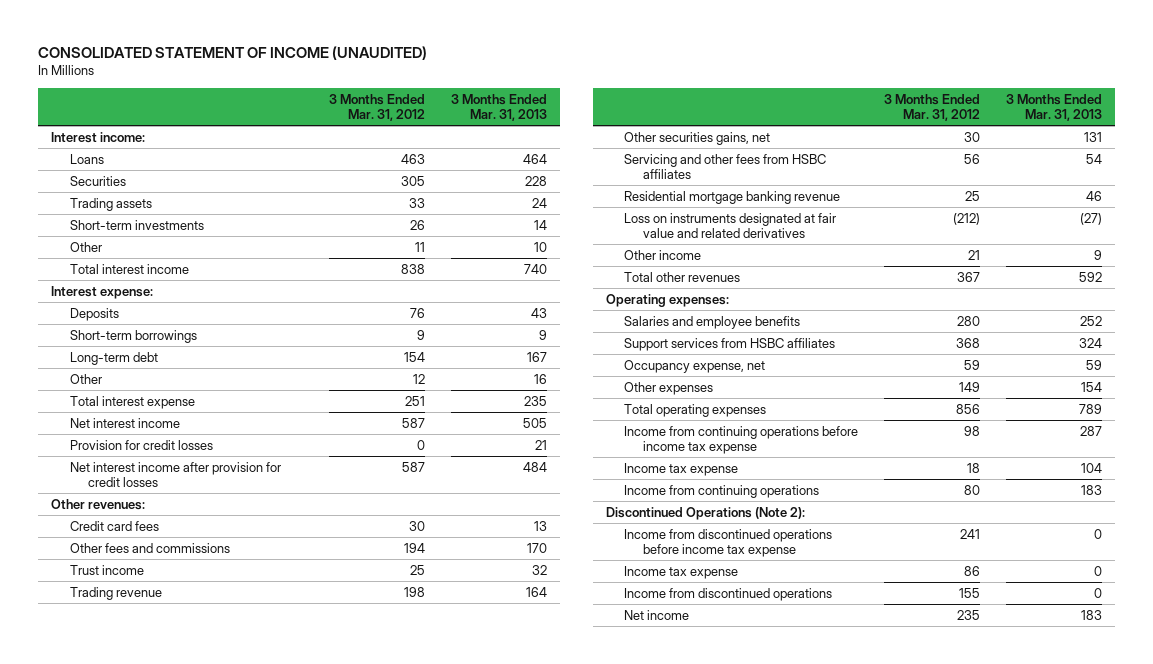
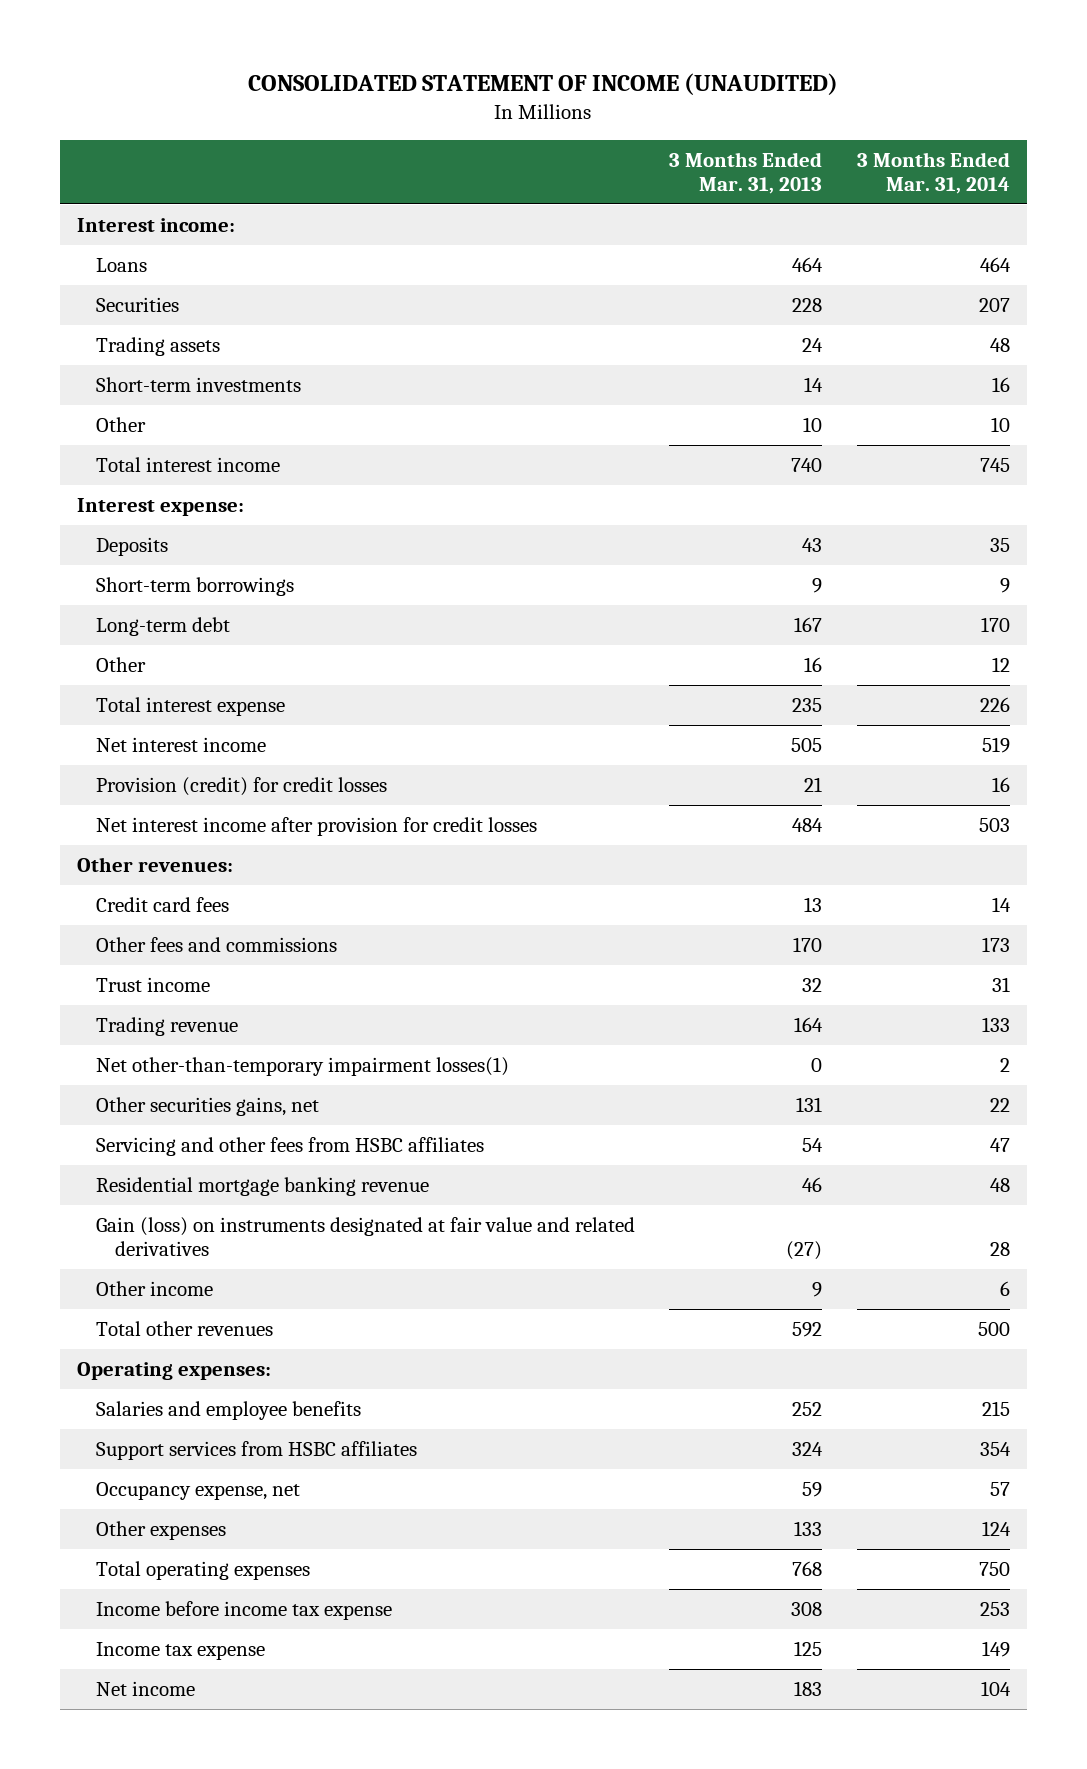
[329,93,426,122] 3 Months Ended Mar. 31, 2012 -> none
none -> [856,151,1010,194] 3 Months Ended Mar. 31, 2014
[69,439,213,450] Provision for credit losses -> [95,776,387,796] Provision (credit) for credit losses
none -> [95,1056,509,1076] Net other-than-temporary impairment losses(1)
[624,212,837,238] Loss on instruments designated at fair value and related derivatives -> [95,1216,635,1257] Gain (loss) on instruments designated at fair value and related derivatives
[624,484,820,498] Income from continuing operations -> none
[605,506,805,520] Discontinued Operations (Note 2): -> none
[624,528,833,557] Income from discontinued operations before income tax expense -> none
[624,565,739,579] Income tax expense -> none
[624,587,833,601] Income from discontinued operations -> none
[1081,381,1103,392] 154 -> [794,1520,823,1536] 133
[1079,403,1103,414] 789 -> [792,1560,823,1576] 768
[624,425,859,454] Income from continuing operations before income tax expense -> [95,1600,392,1620] Income before income tax expense
[1080,425,1103,436] 287 -> [791,1601,823,1616] 308
[1081,462,1103,473] 104 -> [794,1640,823,1656] 125

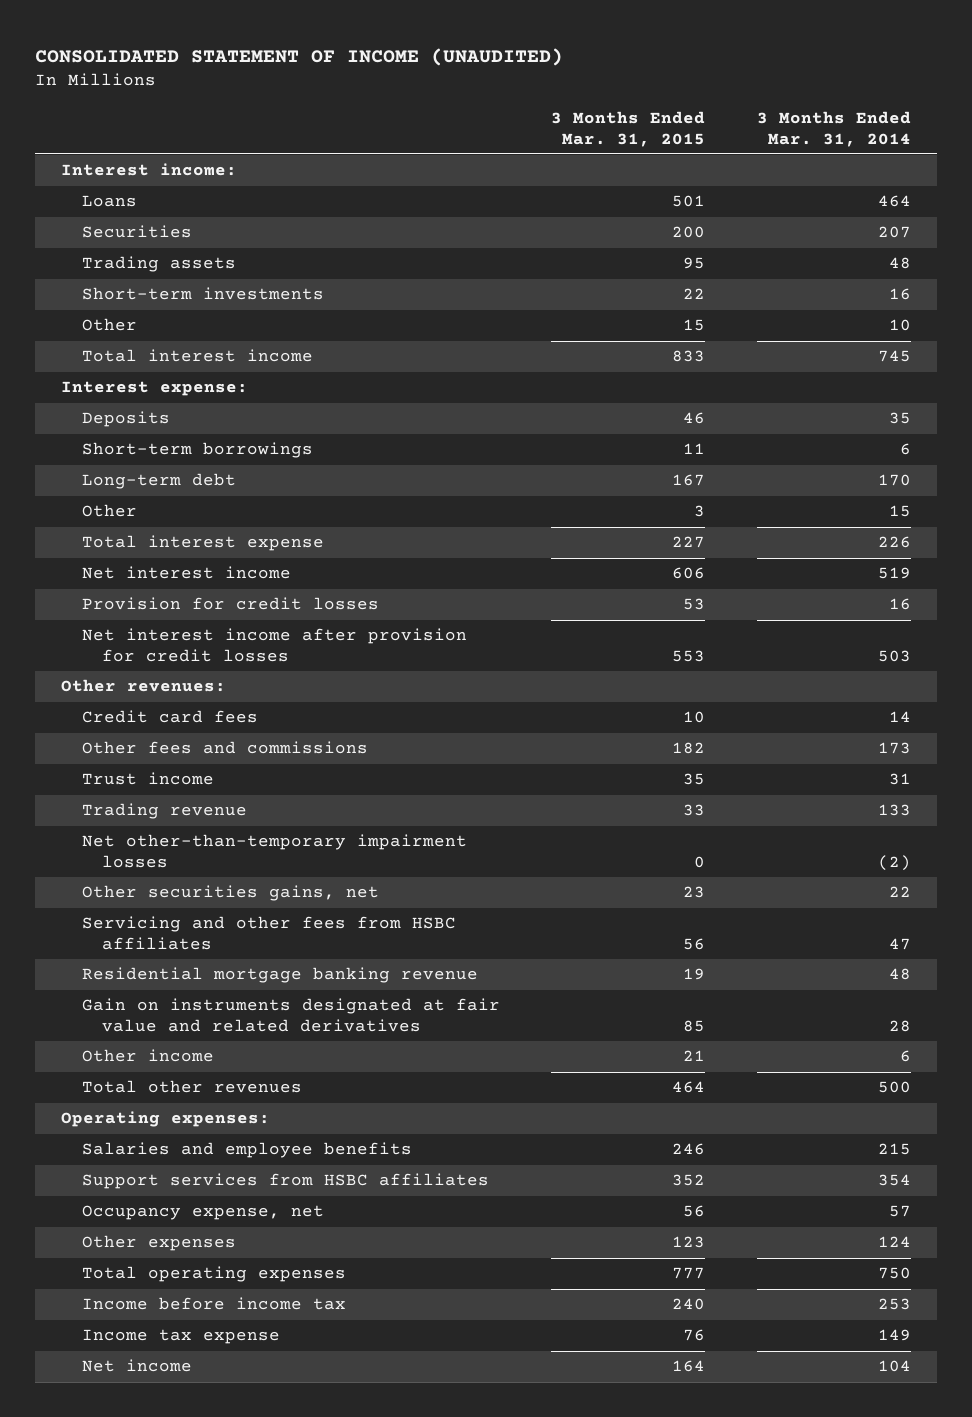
[669,151,823,194] 3 Months Ended Mar. 31, 2013 -> none
none -> [551,111,706,147] 3 Months Ended Mar. 31, 2015
[999,577,1010,593] 9 -> [900,443,912,456] 6
[991,656,1010,672] 12 -> [889,505,912,518] 15
[95,776,387,796] Provision (credit) for credit losses -> [81,597,379,611] Provision for credit losses
[95,1056,509,1076] Net other-than-temporary impairment losses(1) -> [81,834,467,868] Net other-than-temporary impairment losses
[999,1057,1010,1072] 2 -> [878,854,912,871] (2)
[95,1216,635,1257] Gain (loss) on instruments designated at fair value and related derivatives -> [81,998,500,1032] Gain on instruments designated at fair value and related derivatives
[95,1600,392,1620] Income before income tax expense -> [81,1297,346,1311] Income before income tax

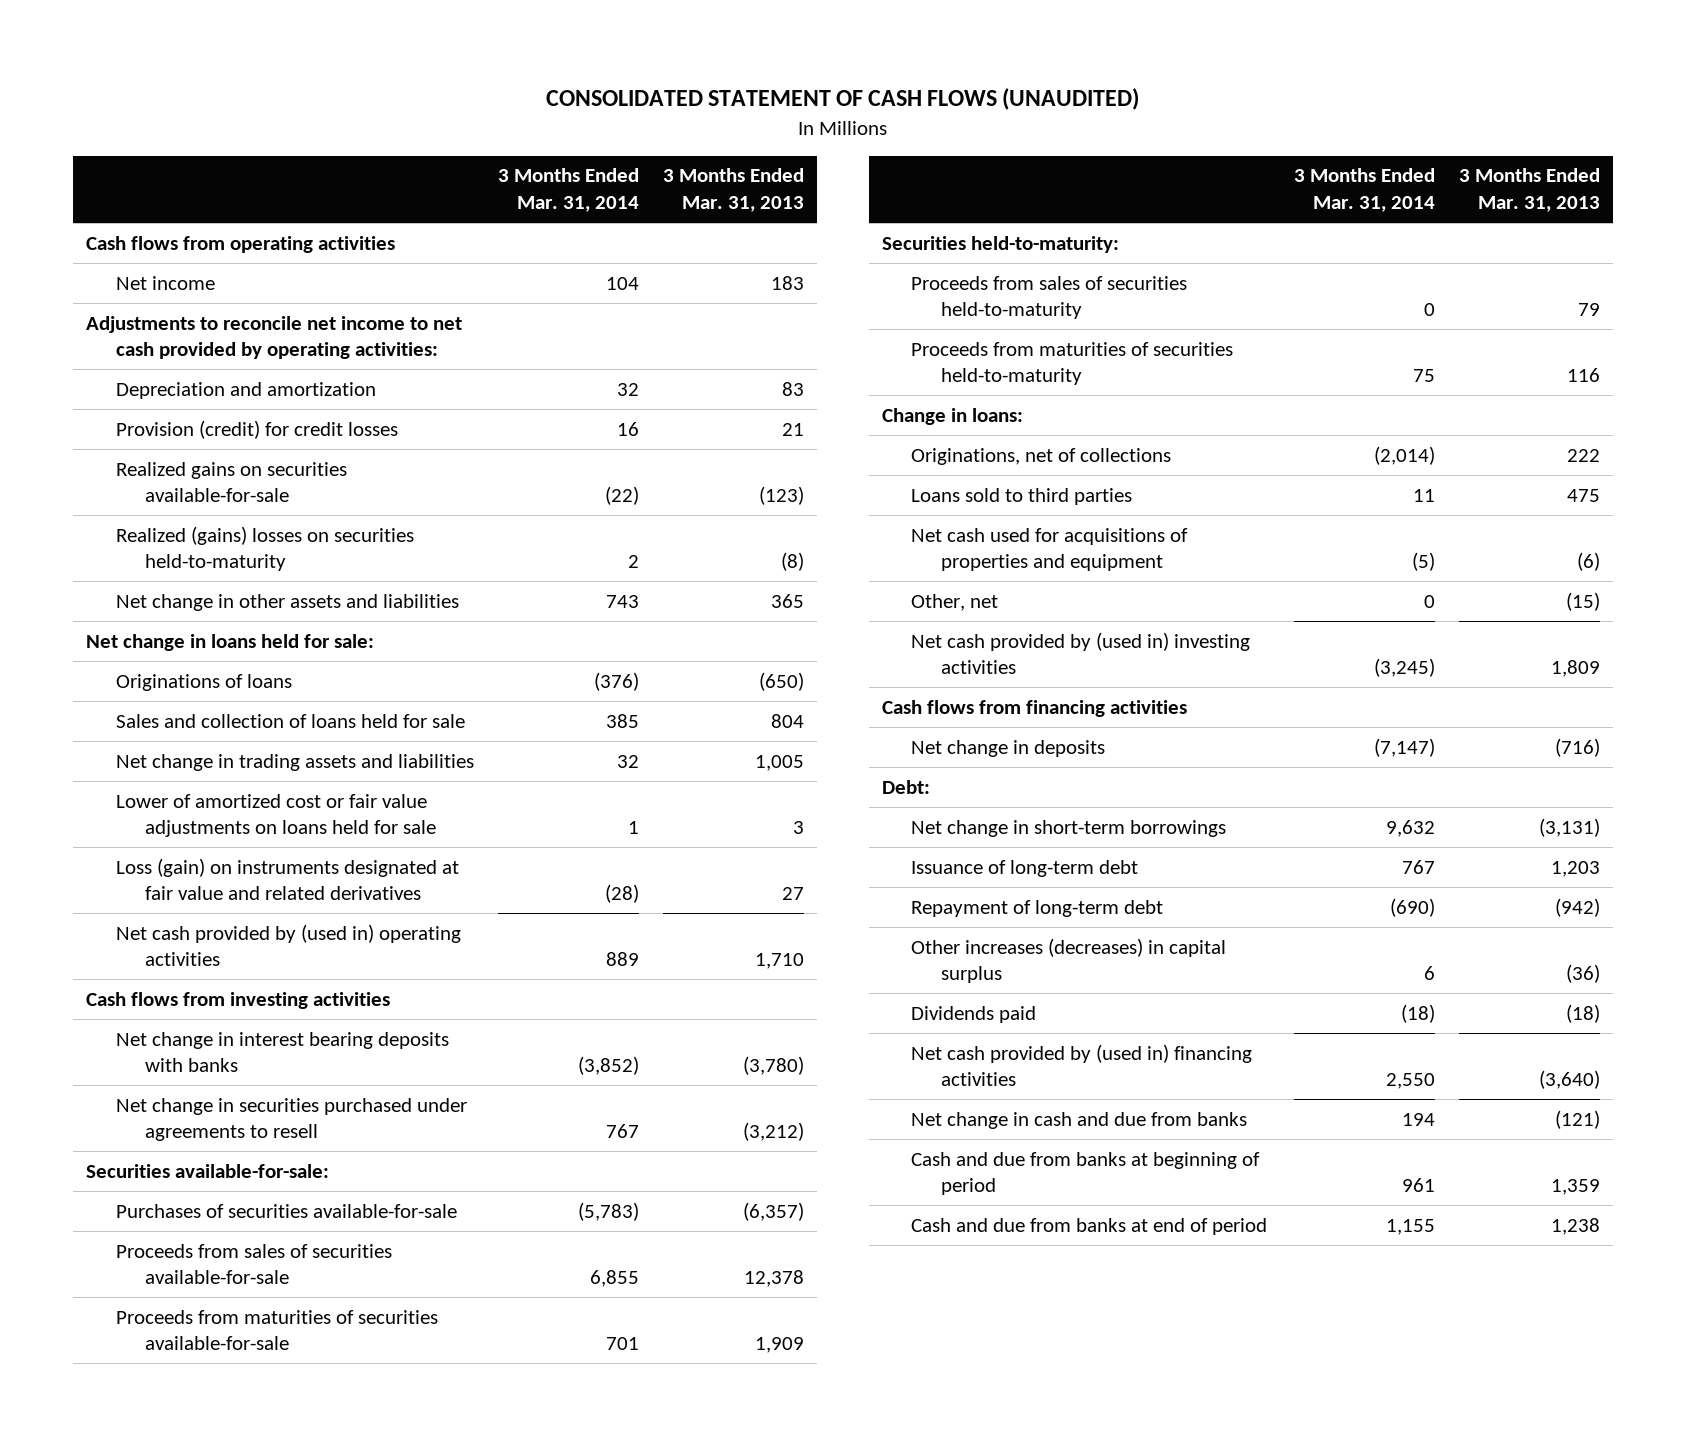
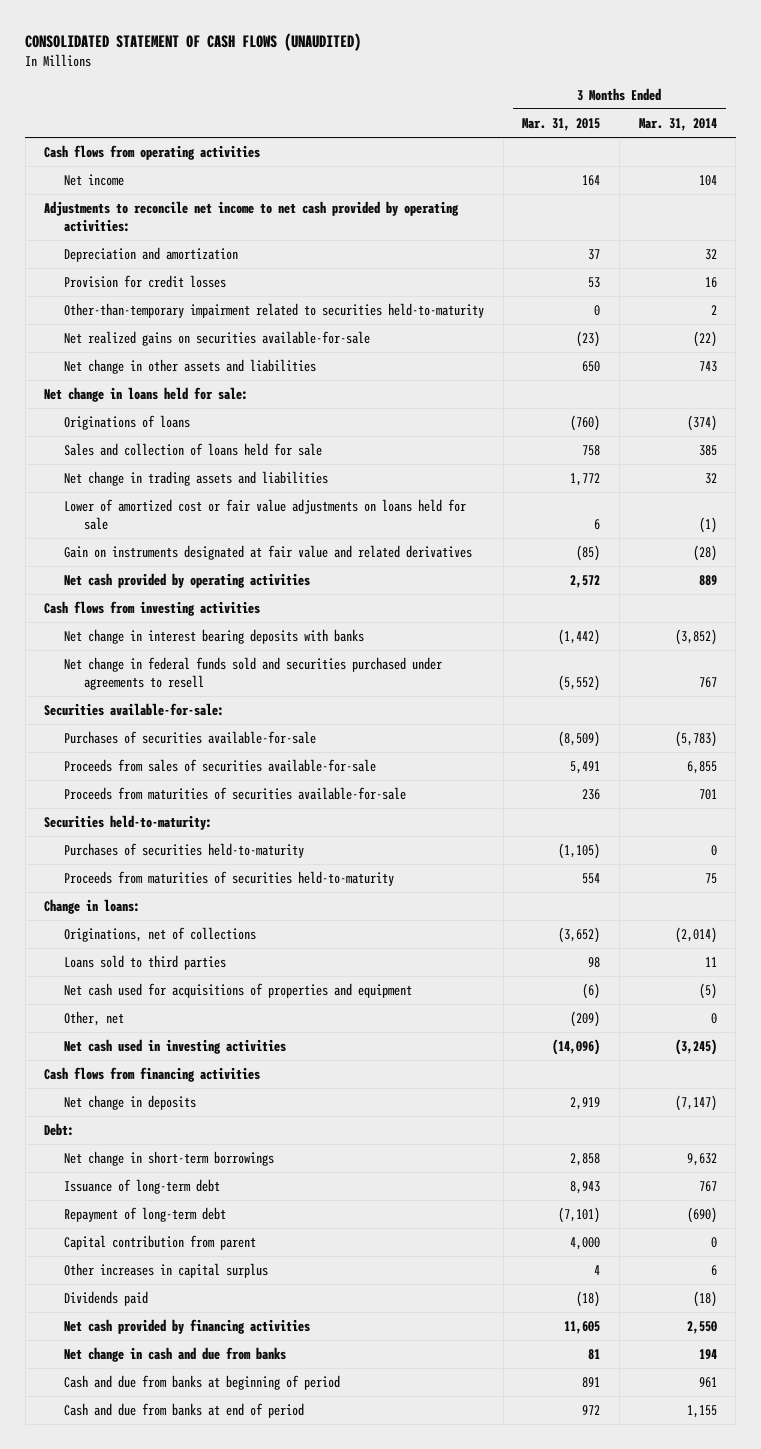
[663,168,805,213] 3 Months Ended Mar. 31, 2013 -> none
none -> [522,118,601,132] Mar. 31, 2015
[115,525,414,572] Realized (gains) losses on securities held-to-maturity -> none
[115,419,398,439] Provision (credit) for credit losses -> [63,275,226,289] Provision for credit losses
none -> [63,303,484,319] Other-than-temporary impairment related to securities held-to-maturity
[115,461,347,503] Realized gains on securities available-for-sale -> [63,331,370,347] Net realized gains on securities available-for-sale
[594,671,640,691] (376) -> [686,415,717,432] (374)
[628,821,640,835] 1 -> [698,516,717,533] (1)
[115,857,459,901] Loss (gain) on instruments designated at fair value and related derivatives -> [63,545,472,561] Gain on instruments designated at fair value and related derivatives
[115,923,461,967] Net cash provided by (used in) operating activities -> [63,573,310,589] Net cash provided by operating activities
[115,1097,467,1142] Net change in securities purchased under agreements to resell -> [63,657,442,690] Net change in federal funds sold and securities purchased under agreements to resell
[911,275,1188,320] Proceeds from sales of securities held-to-maturity -> [63,843,304,859] Purchases of securities held-to-maturity
[911,631,1251,675] Net cash provided by (used in) investing activities -> [63,1039,286,1055] Net cash used in investing activities
none -> [63,1235,256,1251] Capital contribution from parent
[911,937,1227,984] Other increases (decreases) in capital surplus -> [63,1263,268,1279] Other increases in capital surplus
[911,1043,1253,1087] Net cash provided by (used in) financing activities -> [63,1319,310,1335] Net cash provided by financing activities

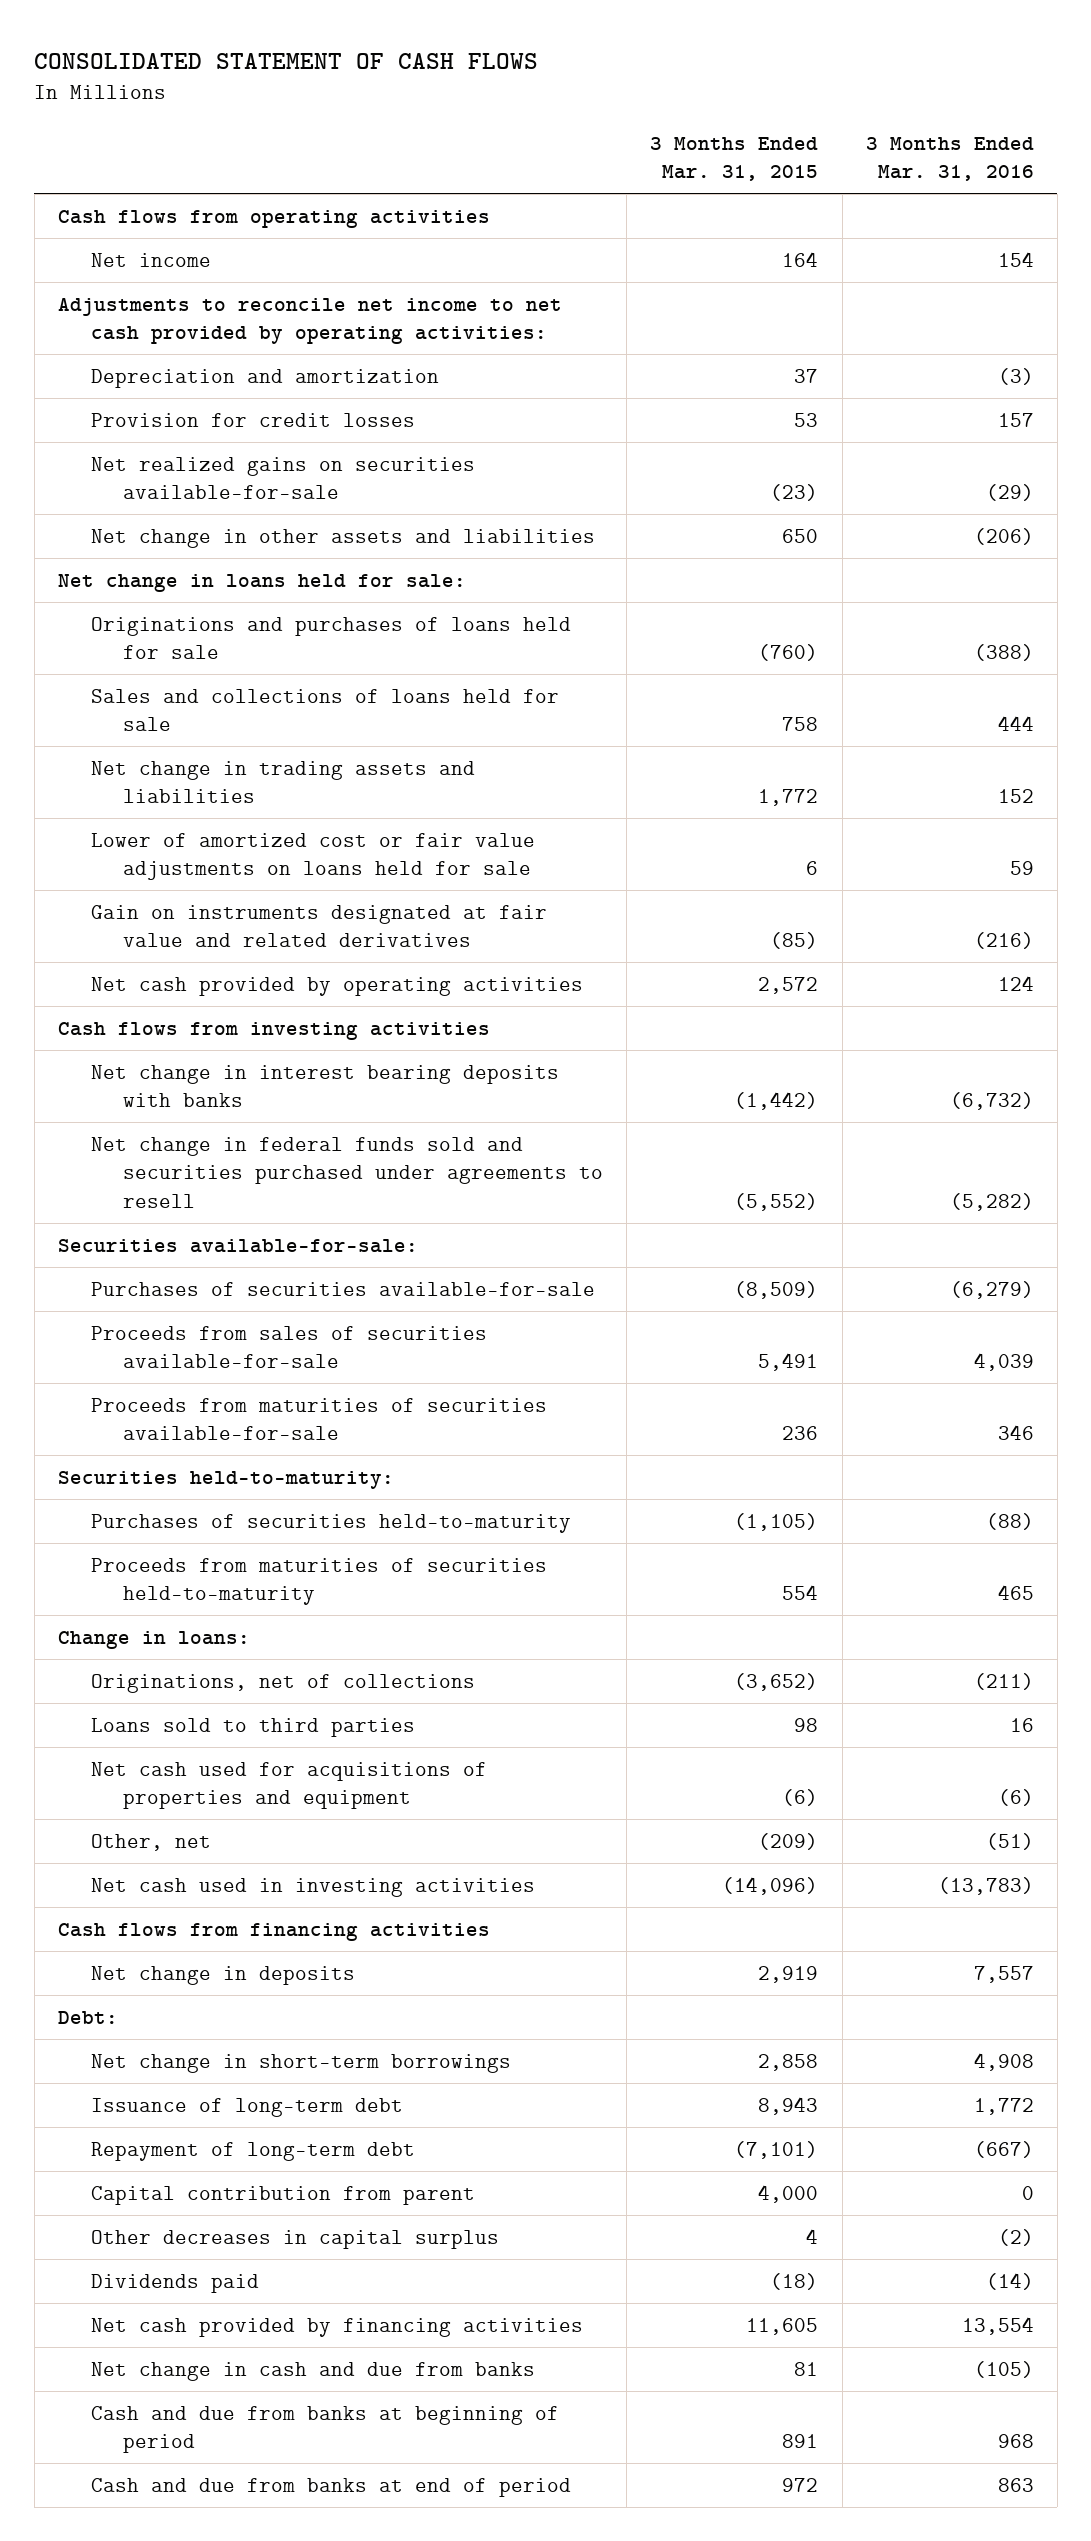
[25,33,362,52] CONSOLIDATED STATEMENT OF CASH FLOWS (UNAUDITED) -> [34,52,539,69] CONSOLIDATED STATEMENT OF CASH FLOWS
[638,118,717,132] Mar. 31, 2014 -> none
none -> [865,136,1034,182] 3 Months Ended Mar. 31, 2016
[63,303,484,319] Other-than-temporary impairment related to securities held-to-maturity -> none
[63,415,190,431] Originations of loans -> [90,616,571,660] Originations and purchases of loans held for sale
[63,443,322,457] Sales and collection of loans held for sale -> [90,688,559,732] Sales and collections of loans held for sale
[63,1263,268,1279] Other increases in capital surplus -> [90,2229,499,2249] Other decreases in capital surplus

